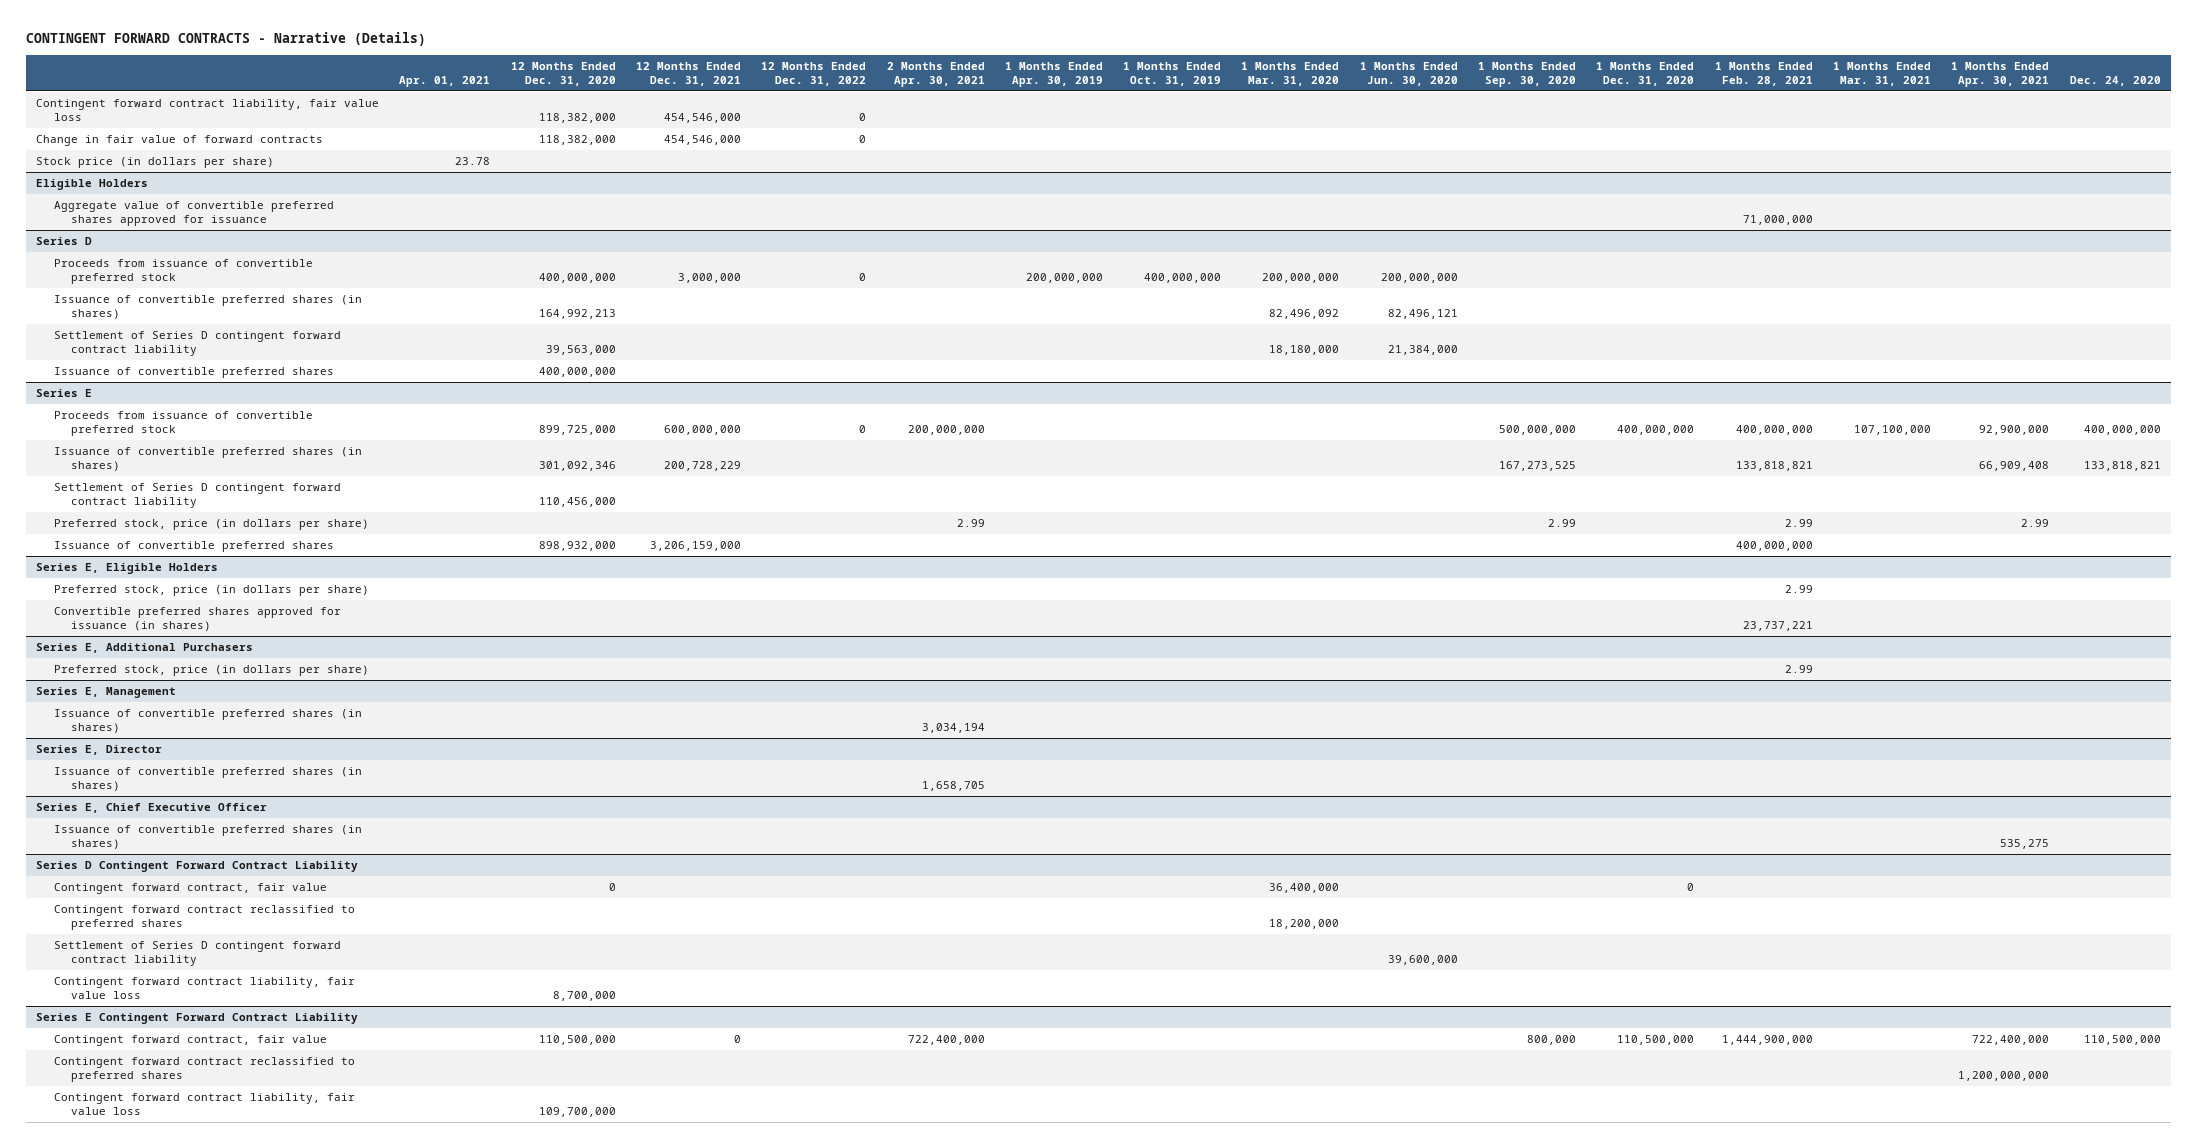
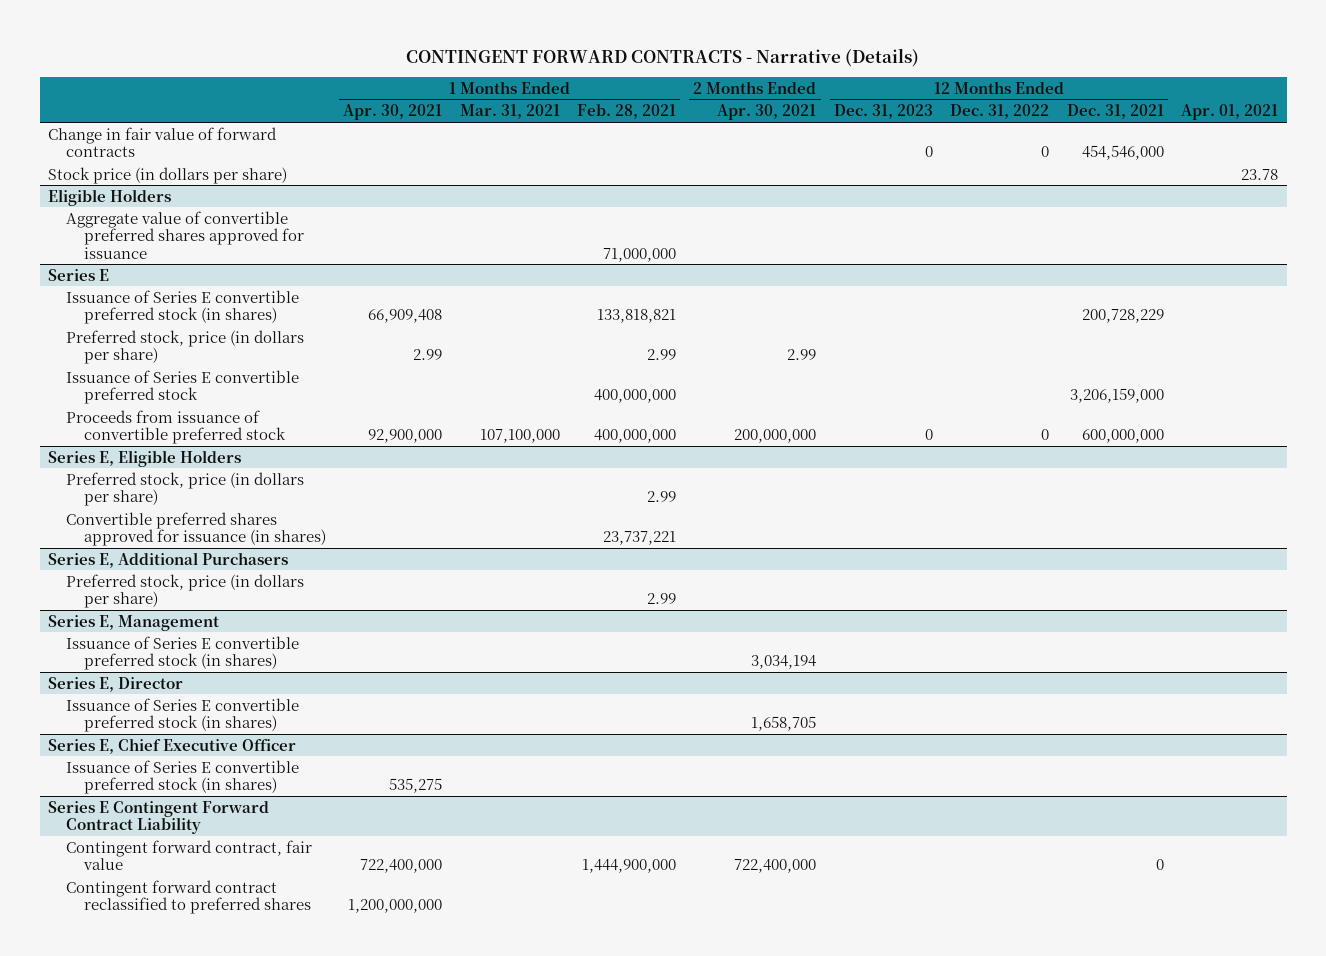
[510,61,616,86] 12 Months Ended Dec. 31, 2020 -> none
[1004,61,1103,87] 1 Months Ended Apr. 30, 2019 -> none
[1123,61,1222,86] 1 Months Ended Oct. 31, 2019 -> none
[1241,61,1340,86] 1 Months Ended Mar. 31, 2020 -> none
[1359,61,1458,86] 1 Months Ended Jun. 30, 2020 -> none
[1478,61,1577,87] 1 Months Ended Sep. 30, 2020 -> none
[1596,61,1695,86] 1 Months Ended Dec. 31, 2020 -> none
[2069,75,2161,86] Dec. 24, 2020 -> none
none -> [833,104,933,120] Dec. 31, 2023
[36,98,380,122] Contingent forward contract liability, fair value loss -> none
[36,236,93,245] Series D -> none
[53,258,313,285] Proceeds from issuance of convertible preferred stock -> none
[53,294,362,320] Issuance of convertible preferred shares (in shares) -> none
[53,330,341,357] Settlement of Series D contingent forward contract liability -> none
[53,366,334,378] Issuance of convertible preferred shares -> none
[53,482,341,509] Settlement of Series D contingent forward contract liability -> none
[53,446,362,472] Issuance of convertible preferred shares (in shares) -> [65,289,299,325] Issuance of Series E convertible preferred stock (in shares)
[53,540,334,552] Issuance of convertible preferred shares -> [65,369,299,405] Issuance of Series E convertible preferred stock
[53,410,313,437] Proceeds from issuance of convertible preferred stock -> [65,409,286,445] Proceeds from issuance of convertible preferred stock
[53,708,362,734] Issuance of convertible preferred shares (in shares) -> [65,635,299,671] Issuance of Series E convertible preferred stock (in shares)
[53,766,362,792] Issuance of convertible preferred shares (in shares) -> [65,697,299,733] Issuance of Series E convertible preferred stock (in shares)
[36,860,359,872] Series D Contingent Forward Contract Liability -> none
[53,882,327,894] Contingent forward contract, fair value -> none
[53,904,355,931] Contingent forward contract reclassified to preferred shares -> none
[53,940,341,967] Settlement of Series D contingent forward contract liability -> none
[53,976,355,1000] Contingent forward contract liability, fair value loss -> none
[53,824,362,850] Issuance of convertible preferred shares (in shares) -> [65,759,299,795] Issuance of Series E convertible preferred stock (in shares)
[53,1092,355,1116] Contingent forward contract liability, fair value loss -> none

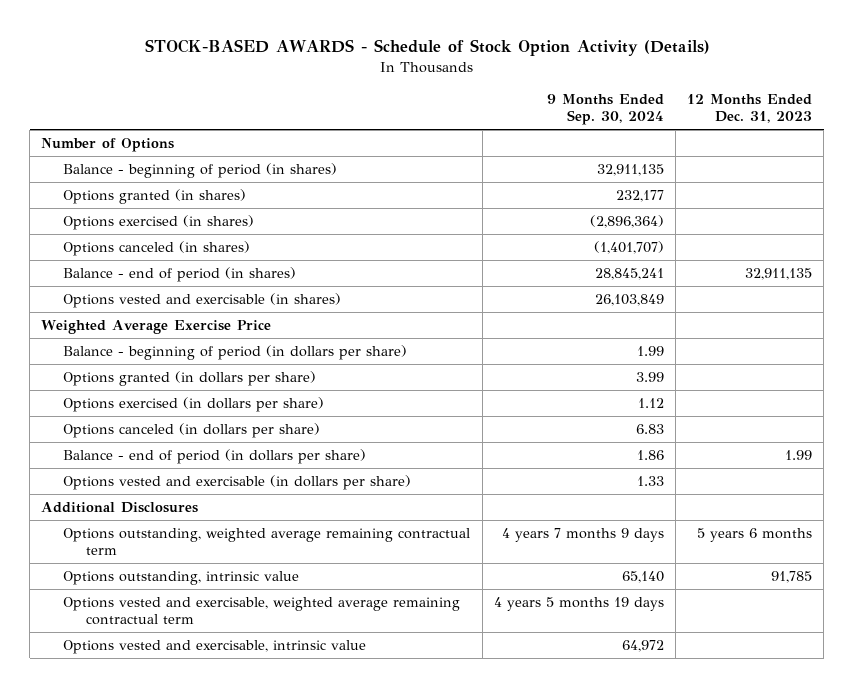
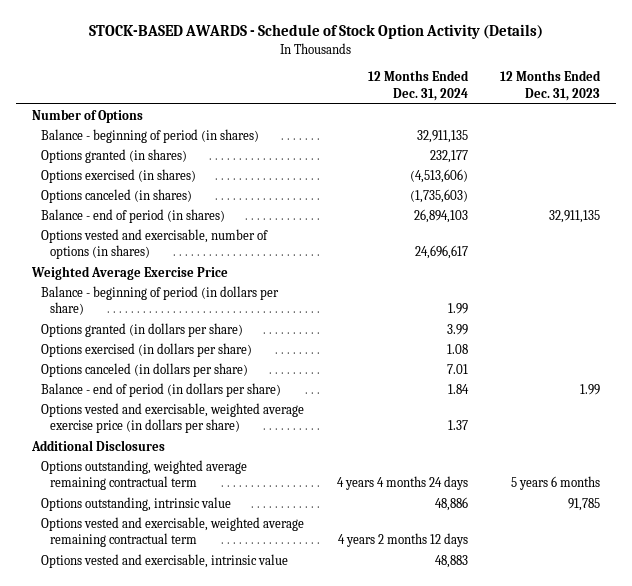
[546,93,664,126] 9 Months Ended Sep. 30, 2024 -> none
none -> [367,70,469,102] 12 Months Ended Dec. 31, 2024
[63,292,342,308] Options vested and exercisable (in shares) -> [41,228,269,260] Options vested and exercisable, number of options (in shares)
[63,474,412,490] Options vested and exercisable (in dollars per share) -> [41,402,305,434] Options vested and exercisable, weighted average exercise price (in dollars per share)

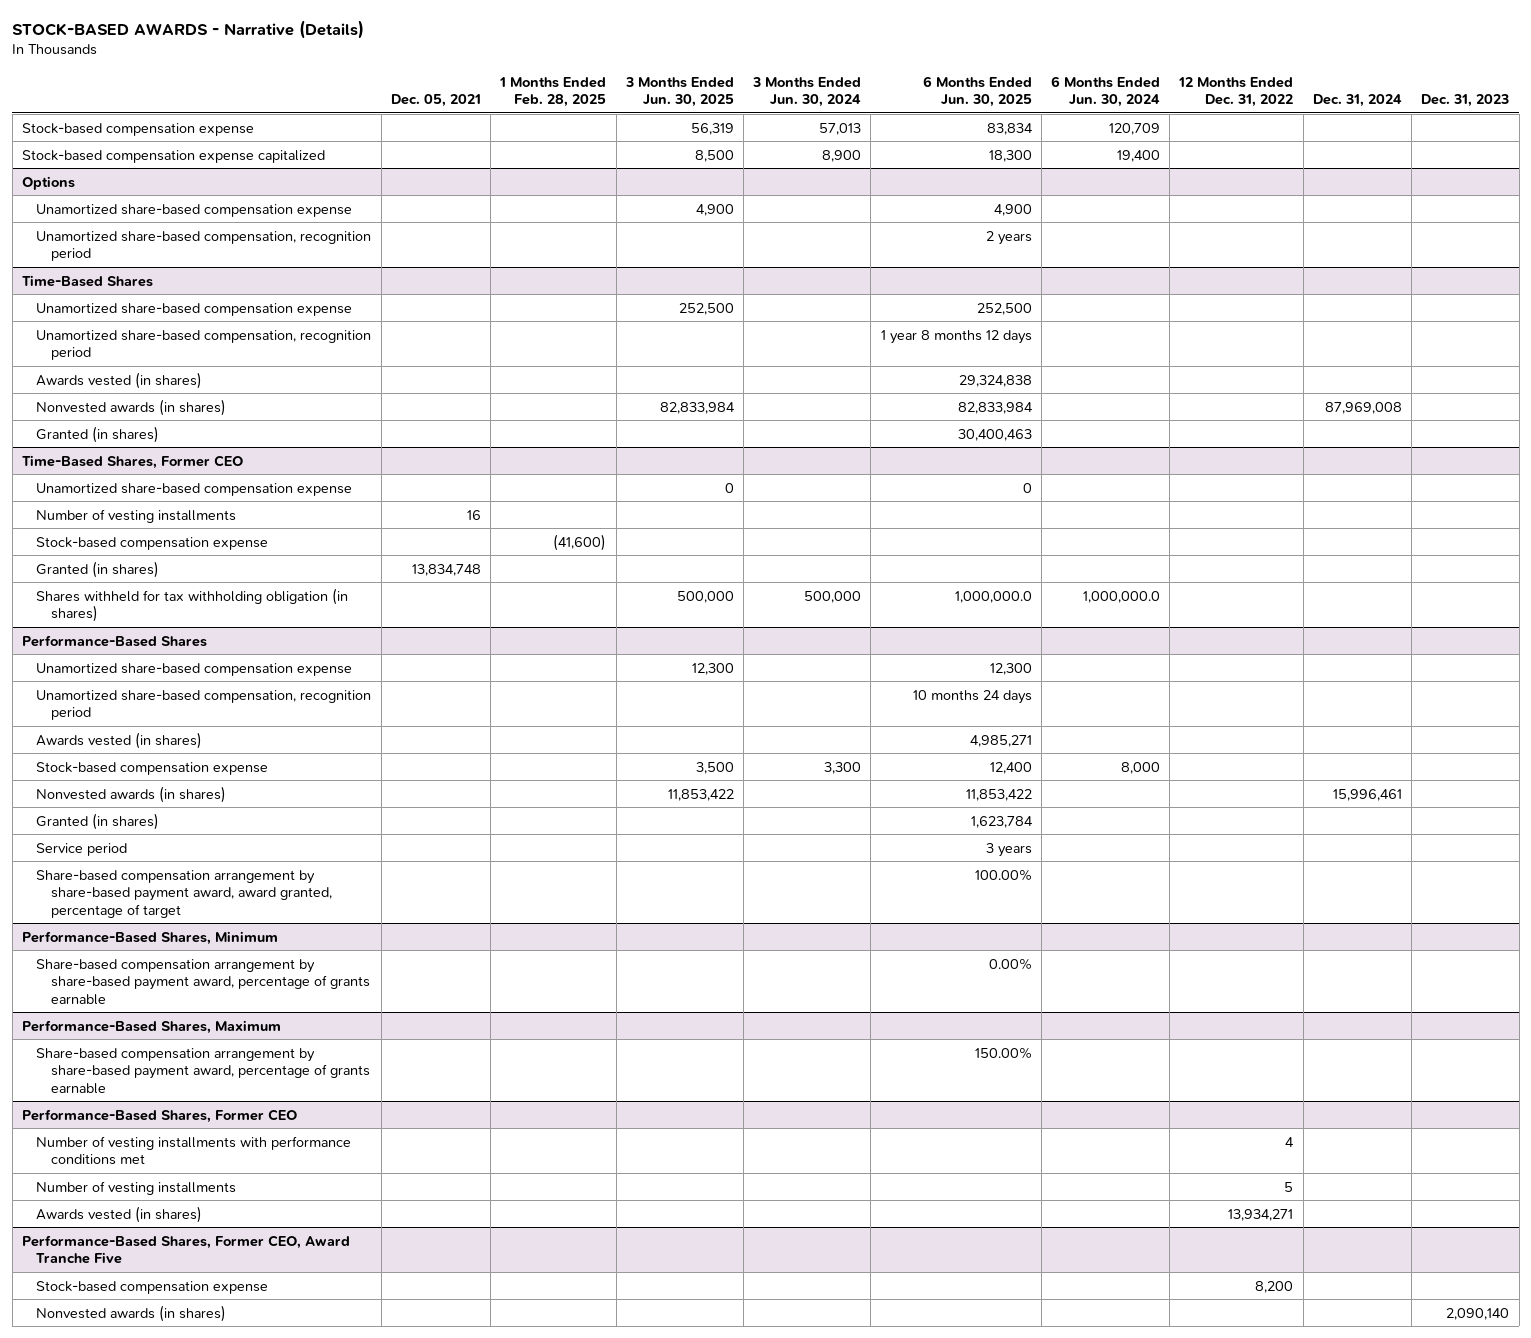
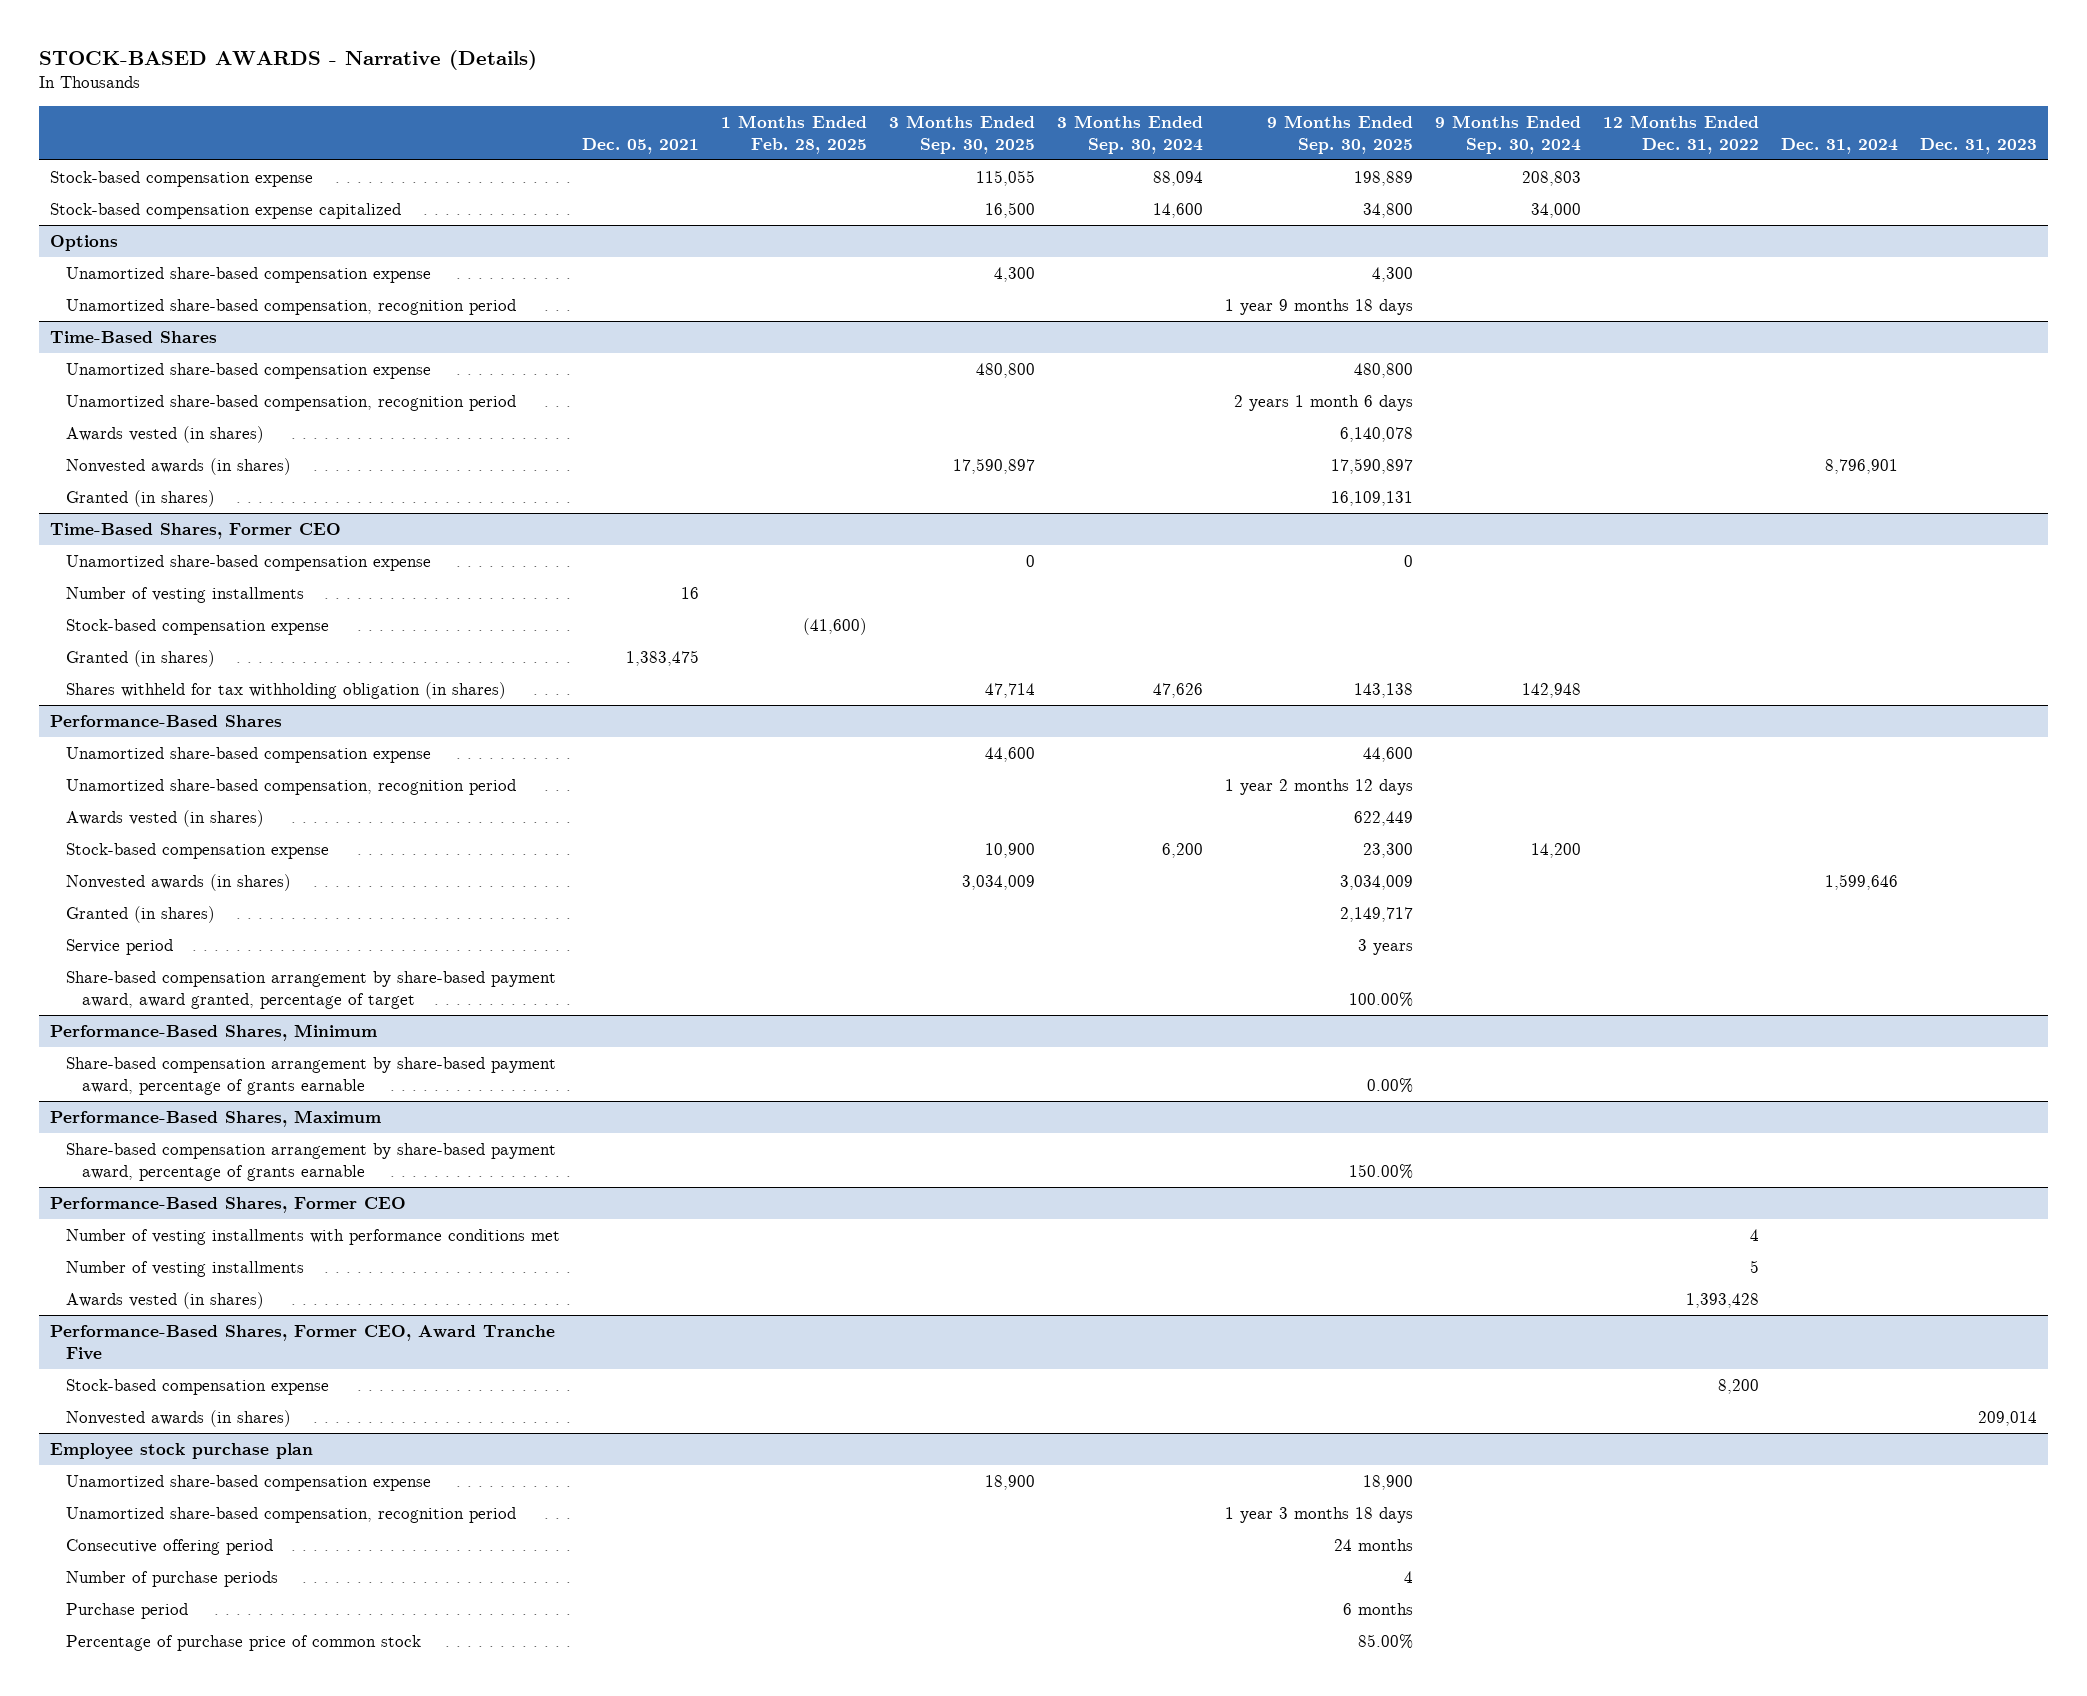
[624,76,734,108] 3 Months Ended Jun. 30, 2025 -> none
[752,76,862,108] 3 Months Ended Jun. 30, 2024 -> none
[922,75,1032,108] 6 Months Ended Jun. 30, 2025 -> none
[1051,75,1161,108] 6 Months Ended Jun. 30, 2024 -> none
none -> [888,114,1035,154] 3 Months Ended Sep. 30, 2025
none -> [1057,114,1204,154] 3 Months Ended Sep. 30, 2024
none -> [1267,114,1414,154] 9 Months Ended Sep. 30, 2025
none -> [1435,114,1582,154] 9 Months Ended Sep. 30, 2024
[1324,401,1402,414] 87,969,008 -> [1825,459,1899,475] 8,796,901
[411,563,481,576] 13,834,748 -> [625,650,699,667] 1,383,475
[1332,788,1402,801] 15,996,461 -> [1825,874,1899,891] 1,599,646
[1228,1208,1294,1221] 13,934,271 -> [1686,1293,1760,1309] 1,393,428
[1446,1307,1510,1320] 2,090,140 -> [1978,1411,2038,1427] 209,014
none -> [49,1443,313,1460] Employee stock purchase plan
none -> [65,1475,431,1492] Unamortized share-based compensation expense
none -> [65,1507,516,1524] Unamortized share-based compensation, recognition period
none -> [65,1539,273,1556] Consecutive offering period
none -> [65,1571,278,1588] Number of purchase periods
none -> [65,1603,188,1620] Purchase period
none -> [65,1635,421,1652] Percentage of purchase price of common stock

